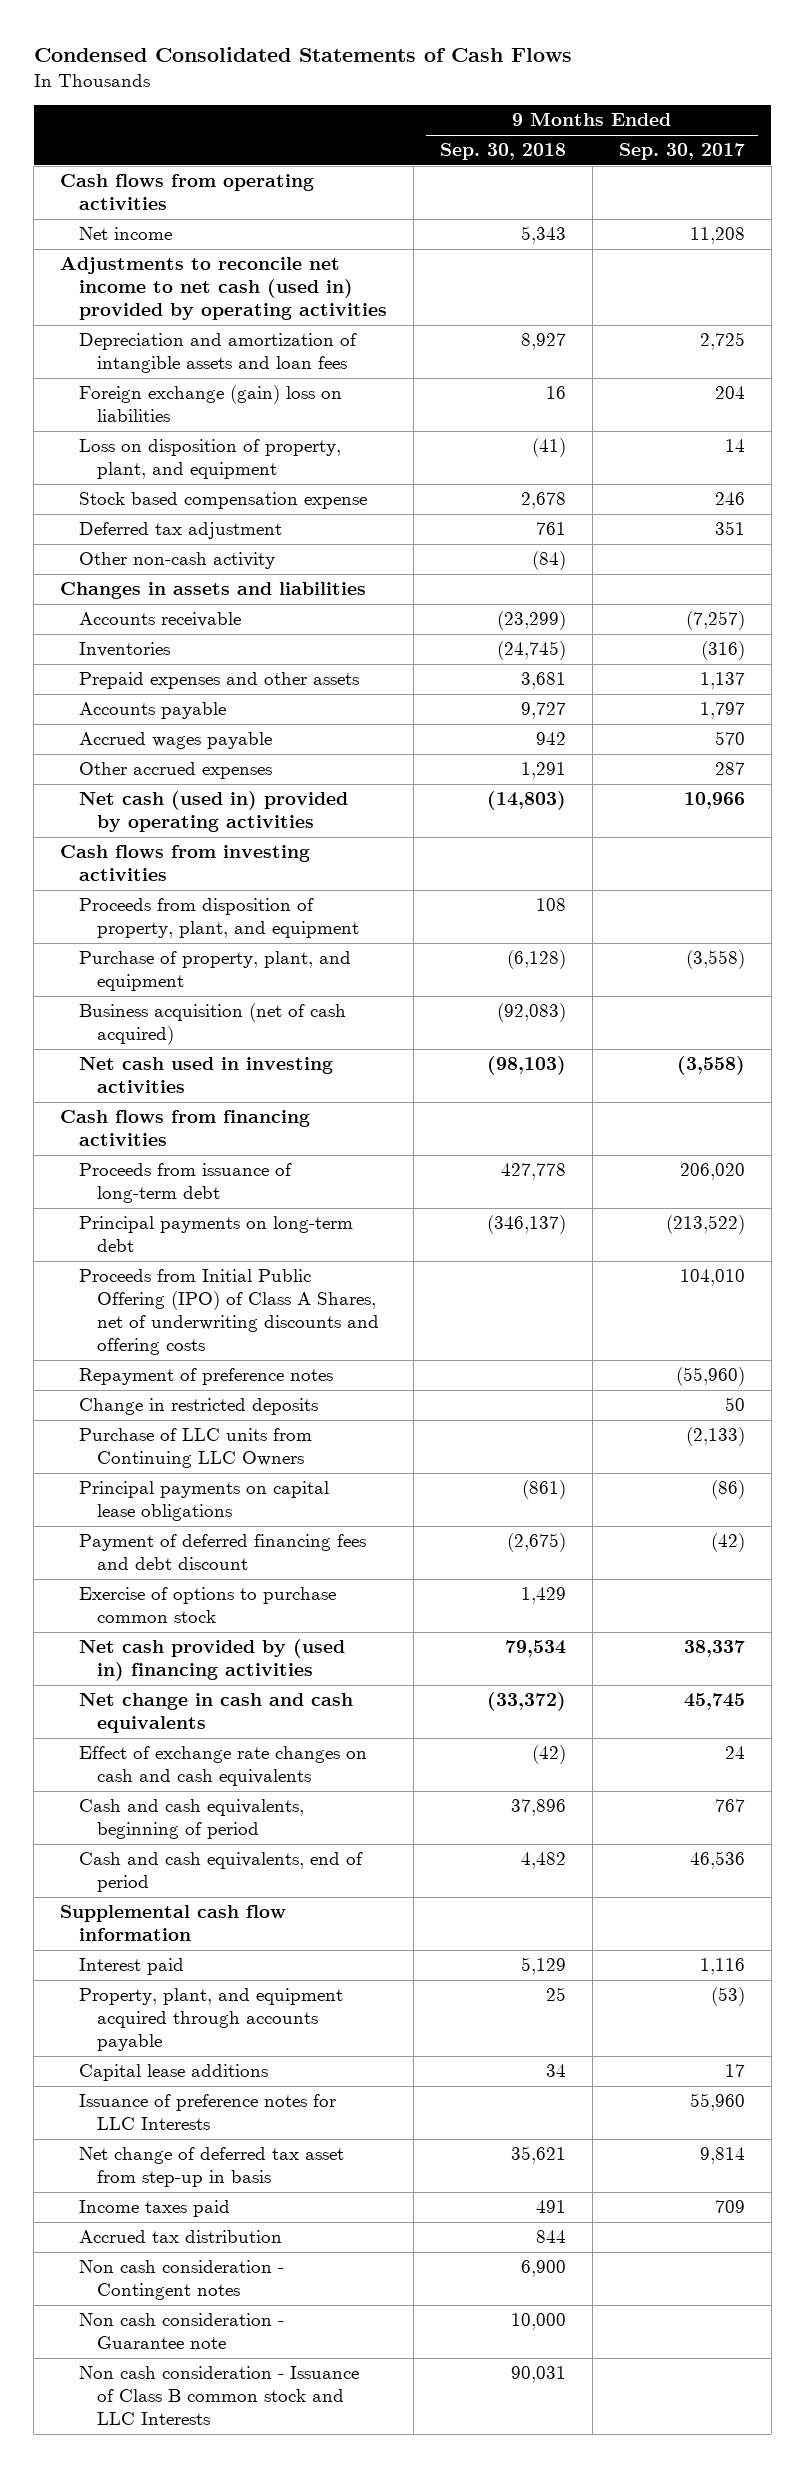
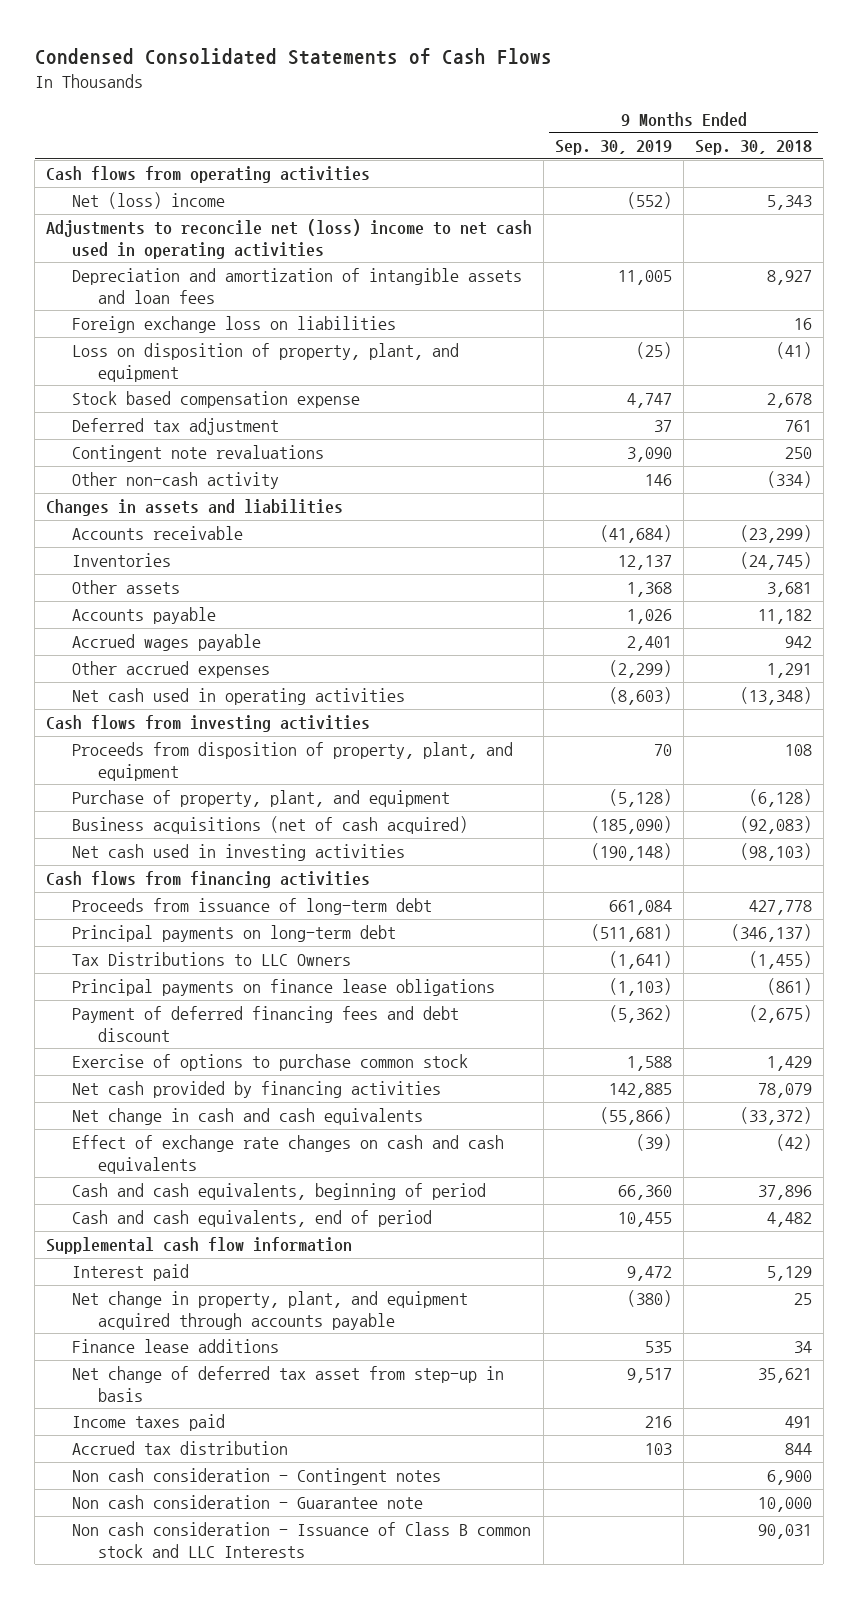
[618,143,745,161] Sep. 30, 2017 -> none
none -> [555,140,673,156] Sep. 30, 2019
[78,227,172,241] Net income -> [71,192,225,210] Net (loss) income
[60,257,387,321] Adjustments to reconcile net income to net cash (used in) provided by operating activities -> [46,219,533,259] Adjustments to reconcile net (loss) income to net cash used in operating activities
[78,385,342,423] Foreign exchange (gain) loss on liabilities -> [71,316,396,334] Foreign exchange loss on liabilities
none -> [71,445,324,463] Contingent note revaluations
[531,551,566,571] (84) -> [766,471,812,489] (334)
[78,672,359,690] Prepaid expenses and other assets -> [71,580,180,595] Other assets
[520,702,566,720] 9,727 -> [757,609,812,625] 11,182
[78,791,348,833] Net cash (used in) provided by operating activities -> [71,688,405,706] Net cash used in operating activities
[486,791,566,811] (14,803) -> [739,687,812,706] (13,348)
[78,1003,346,1046] Business acquisition (net of cash acquired) -> [71,816,468,835] Business acquisitions (net of cash acquired)
[78,1269,379,1356] Proceeds from Initial Public Offering (IPO) of Class A Shares, net of underwriting discounts and offering costs -> none
[78,1368,333,1386] Repayment of preference notes -> none
[78,1398,318,1416] Change in restricted deposits -> none
[78,1428,312,1469] Purchase of LLC units from Continuing LLC Owners -> none
none -> [71,952,351,967] Tax Distributions to LLC Owners
[78,1481,329,1522] Principal payments on capital lease obligations -> [71,979,495,997] Principal payments on finance lease obligations
[78,1639,345,1682] Net cash provided by (used in) financing activities -> [71,1081,441,1099] Net cash provided by financing activities
[504,1640,566,1658] 79,534 -> [757,1083,812,1099] 78,079
[78,2094,336,2131] Issuance of preference notes for LLC Interests -> none
[78,1988,343,2052] Property, plant, and equipment acquired through accounts payable -> [71,1291,468,1330] Net change in property, plant, and equipment acquired through accounts payable
[78,2064,268,2082] Capital lease additions -> [71,1339,279,1354] Finance lease additions

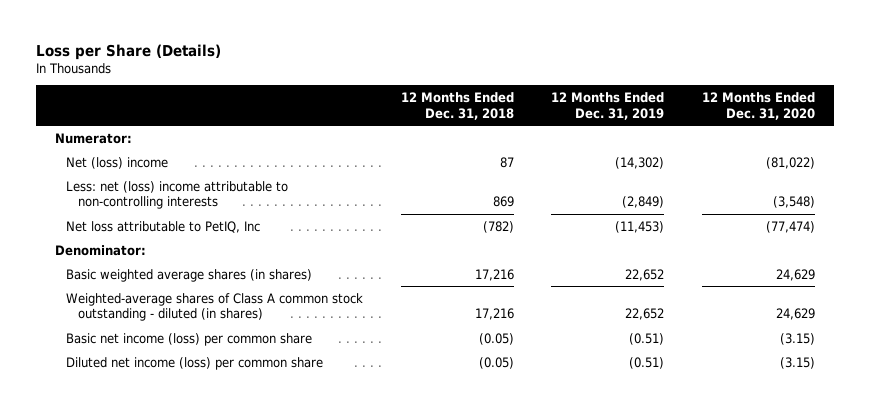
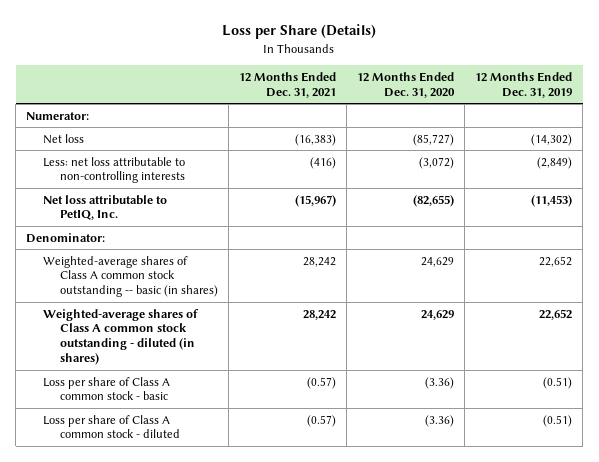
[400,92,514,120] 12 Months Ended Dec. 31, 2018 -> none
none -> [238,71,336,98] 12 Months Ended Dec. 31, 2021
[66,156,169,169] Net (loss) income -> [43,133,85,144] Net loss
[765,156,815,169] (81,022) -> [412,133,454,146] (85,727)
[66,180,289,210] Less: net (loss) income attributable to non-controlling interests -> [43,156,186,184] Less: net loss attributable to non-controlling interests
[772,196,815,209] (3,548) -> [418,156,454,169] (3,072)
[66,220,261,233] Net loss attributable to PetIQ, Inc -> [43,194,168,221] Net loss attributable to PetIQ, Inc.
[765,220,815,233] (77,474) -> [412,194,454,207] (82,655)
[66,268,313,282] Basic weighted average shares (in shares) -> [43,255,218,298] Weighted-average shares of Class A common stock outstanding -- basic (in shares)
[66,332,313,346] Basic net income (loss) per common share -> [43,376,171,401] Loss per share of Class A common stock - basic
[779,332,815,345] (3.15) -> [424,376,454,389] (3.36)
[66,356,324,370] Diluted net income (loss) per common share -> [43,414,180,439] Loss per share of Class A common stock - diluted
[779,356,815,369] (3.15) -> [424,414,454,427] (3.36)

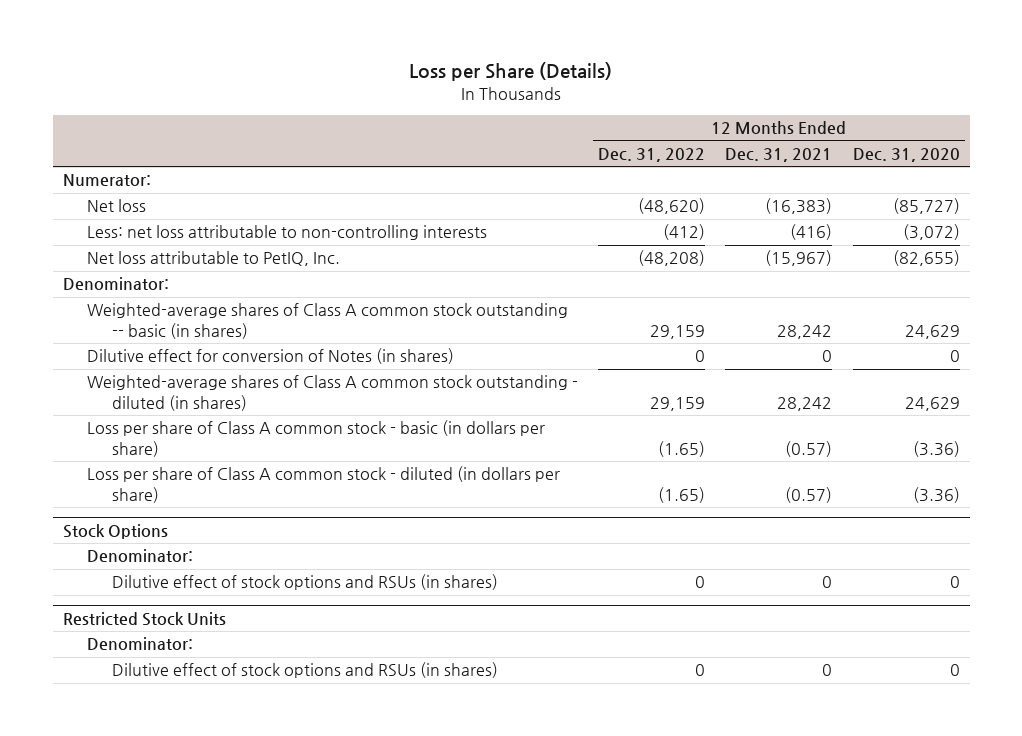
[475,71,573,98] 12 Months Ended Dec. 31, 2019 -> none
none -> [598,147,706,162] Dec. 31, 2022
none -> [87,348,455,365] Dilutive effect for conversion of Notes (in shares)
[43,376,171,401] Loss per share of Class A common stock - basic -> [87,420,546,458] Loss per share of Class A common stock - basic (in dollars per share)
[43,414,180,439] Loss per share of Class A common stock - diluted -> [87,466,561,504] Loss per share of Class A common stock - diluted (in dollars per share)
none -> [62,523,168,539] Stock Options
none -> [87,549,194,563] Denominator:
none -> [111,574,498,591] Dilutive effect of stock options and RSUs (in shares)
none -> [62,611,226,626] Restricted Stock Units
none -> [87,637,194,651] Denominator:
none -> [111,662,498,679] Dilutive effect of stock options and RSUs (in shares)

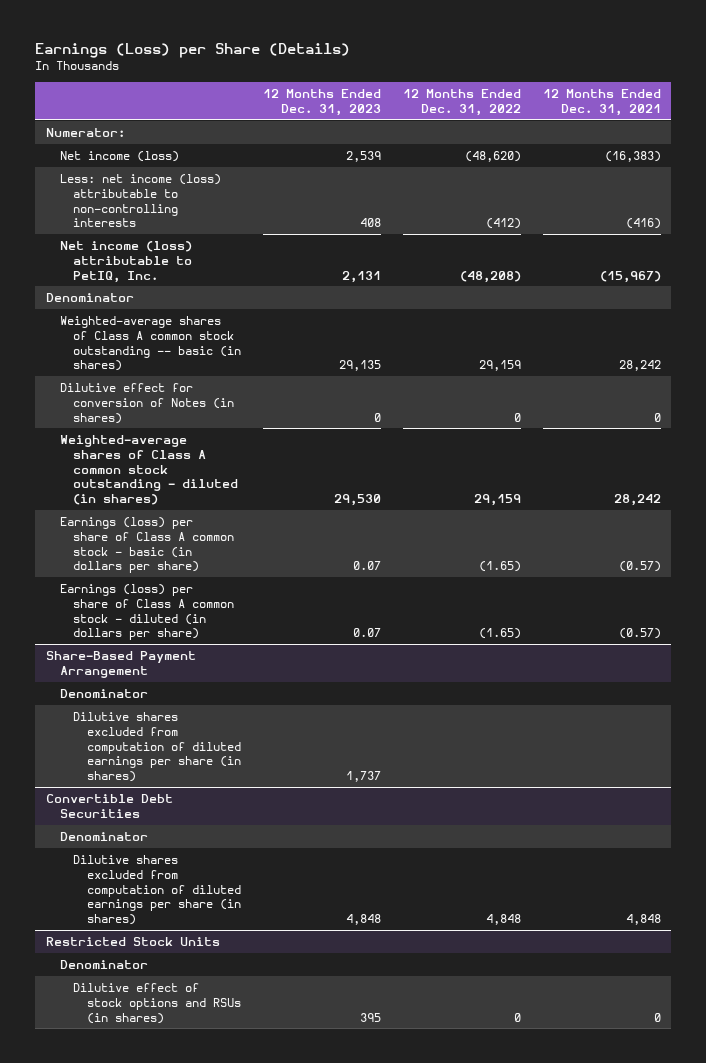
[409,62,613,82] Loss per Share (Details) -> [35,42,351,58] Earnings (Loss) per Share (Details)
[852,147,960,162] Dec. 31, 2020 -> none
none -> [263,89,382,116] 12 Months Ended Dec. 31, 2023
[87,199,147,213] Net loss -> [59,150,179,162] Net income (loss)
[87,225,488,241] Less: net loss attributable to non-controlling interests -> [59,173,221,228] Less: net income (loss) attributable to non-controlling interests
[87,251,341,267] Net loss attributable to PetIQ, Inc. -> [59,240,193,283] Net income (loss) attributable to PetIQ, Inc.
[62,277,169,291] Denominator: -> [45,292,134,302] Denominator
[62,523,168,539] Stock Options -> none
[111,574,498,591] Dilutive effect of stock options and RSUs (in shares) -> none
[87,420,546,458] Loss per share of Class A common stock - basic (in dollars per share) -> [59,516,235,574] Earnings (loss) per share of Class A common stock - basic (in dollars per share)
[87,466,561,504] Loss per share of Class A common stock - diluted (in dollars per share) -> [59,583,235,641] Earnings (loss) per share of Class A common stock - diluted (in dollars per share)
none -> [45,650,196,678] Share-Based Payment Arrangement
[87,549,194,563] Denominator: -> [59,688,148,698] Denominator
none -> [73,711,242,783] Dilutive shares excluded from computation of diluted earnings per share (in shares)
none -> [45,793,173,818] Convertible Debt Securities
none -> [59,831,148,841] Denominator
none -> [73,854,242,926] Dilutive shares excluded from computation of diluted earnings per share (in shares)
[87,637,194,651] Denominator: -> [59,959,148,969] Denominator

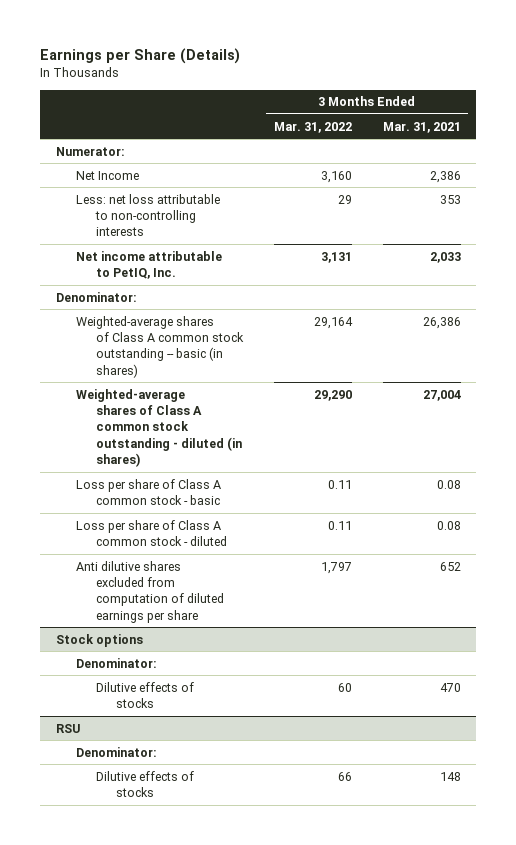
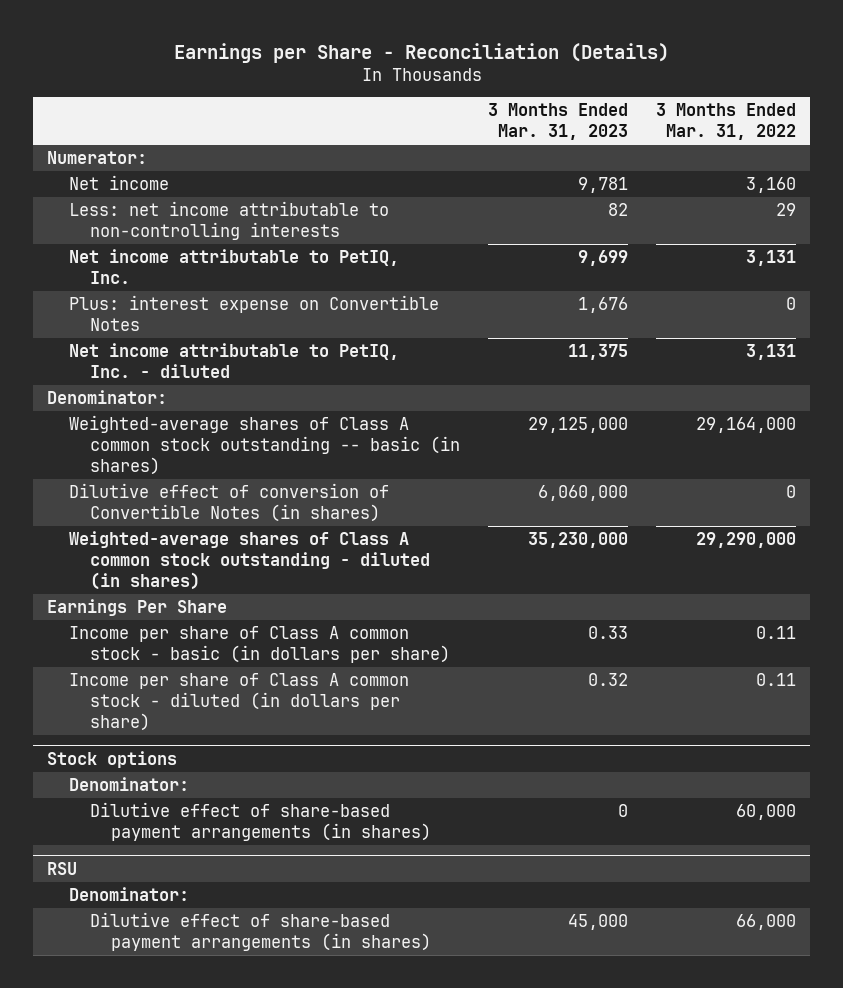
[40,48,241,65] Earnings per Share (Details) -> [173,42,669,63] Earnings per Share - Reconciliation (Details)
[382,121,461,133] Mar. 31, 2021 -> none
none -> [488,103,629,141] 3 Months Ended Mar. 31, 2023
[75,170,139,180] Net Income -> [68,174,169,190] Net income
[75,193,220,237] Less: net loss attributable to non-controlling interests -> [68,200,389,241] Less: net income attributable to non-controlling interests
none -> [68,294,439,332] Plus: interest expense on Convertible Notes
none -> [68,342,399,379] Net income attributable to PetIQ, Inc. - diluted
[75,560,225,623] Anti dilutive shares excluded from computation of diluted earnings per share -> none
[313,316,353,329] 29,164 -> [696,416,797,433] 29,164,000
none -> [68,482,389,523] Dilutive effect of conversion of Convertible Notes (in shares)
[313,389,352,401] 29,290 -> [696,531,797,548] 29,290,000
none -> [47,598,228,616] Earnings Per Share
[75,478,221,505] Loss per share of Class A common stock - basic -> [68,625,451,664] Income per share of Class A common stock - basic (in dollars per share)
[75,519,228,546] Loss per share of Class A common stock - diluted -> [68,672,409,732] Income per share of Class A common stock - diluted (in dollars per share)
[96,681,195,708] Dilutive effects of stocks -> [90,801,432,842] Dilutive effect of share-based payment arrangements (in shares)
[337,682,352,692] 60 -> [736,803,797,820] 60,000
[96,770,195,797] Dilutive effects of stocks -> [90,911,432,952] Dilutive effect of share-based payment arrangements (in shares)
[337,771,352,781] 66 -> [736,913,797,930] 66,000

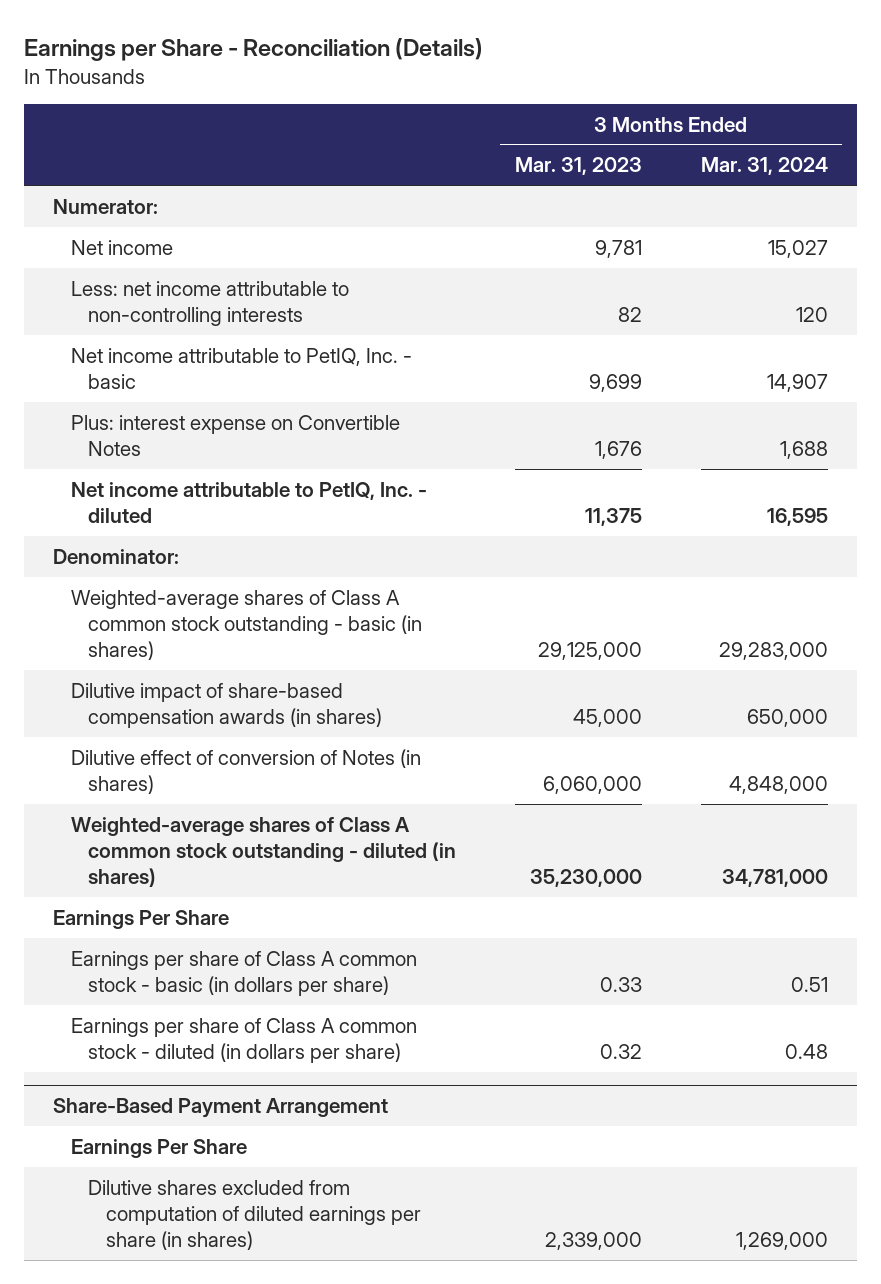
[656,103,797,141] 3 Months Ended Mar. 31, 2022 -> none
none -> [700,157,828,176] Mar. 31, 2024
[68,248,399,285] Net income attributable to PetIQ, Inc. -> [70,347,412,389] Net income attributable to PetIQ, Inc. - basic
[68,414,461,476] Weighted-average shares of Class A common stock outstanding -- basic (in shares) -> [70,589,423,660] Weighted-average shares of Class A common stock outstanding - basic (in shares)
none -> [70,682,383,728] Dilutive impact of share-based compensation awards (in shares)
[68,482,389,523] Dilutive effect of conversion of Convertible Notes (in shares) -> [70,748,421,794] Dilutive effect of conversion of Notes (in shares)
[47,750,178,768] Stock options -> none
[68,776,189,791] Denominator: -> none
[90,801,432,842] Dilutive effect of share-based payment arrangements (in shares) -> none
[47,861,78,875] RSU -> none
[68,886,189,901] Denominator: -> none
[90,911,432,952] Dilutive effect of share-based payment arrangements (in shares) -> none
[68,625,451,664] Income per share of Class A common stock - basic (in dollars per share) -> [70,950,417,996] Earnings per share of Class A common stock - basic (in dollars per share)
[68,672,409,732] Income per share of Class A common stock - diluted (in dollars per share) -> [70,1017,417,1063] Earnings per share of Class A common stock - diluted (in dollars per share)
none -> [53,1097,389,1118] Share-Based Payment Arrangement
none -> [70,1138,247,1158] Earnings Per Share
none -> [88,1179,421,1250] Dilutive shares excluded from computation of diluted earnings per share (in shares)

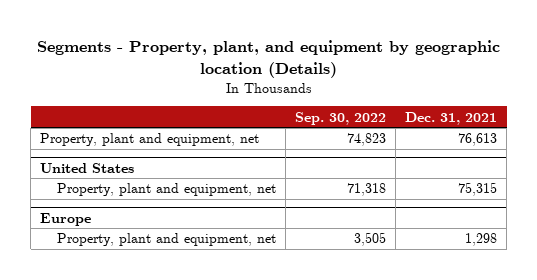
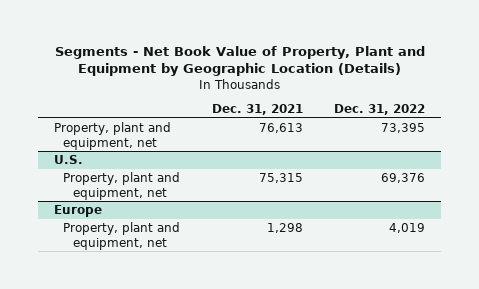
[36,40,500,78] Segments - Property, plant, and equipment by geographic location (Details) -> [54,45,425,77] Segments - Net Book Value of Property, Plant and Equipment by Geographic Location (Details)
[294,111,386,125] Sep. 30, 2022 -> none
none -> [334,104,426,116] Dec. 31, 2022
[40,162,135,173] United States -> [53,154,83,164] U.S.

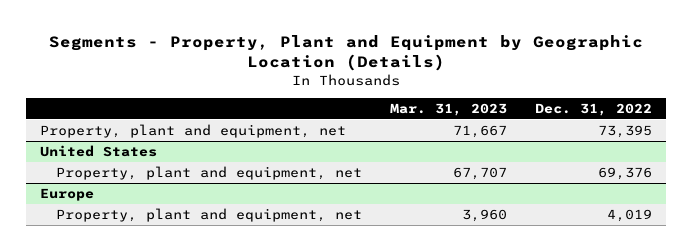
[54,45,425,77] Segments - Net Book Value of Property, Plant and Equipment by Geographic Location (Details) -> [48,34,643,72] Segments - Property, Plant and Equipment by Geographic Location (Details)
[211,104,303,116] Dec. 31, 2021 -> none
none -> [389,102,507,116] Mar. 31, 2023
[53,154,83,164] U.S. -> [40,145,158,158] United States

